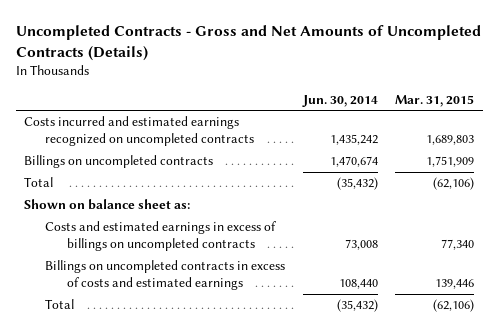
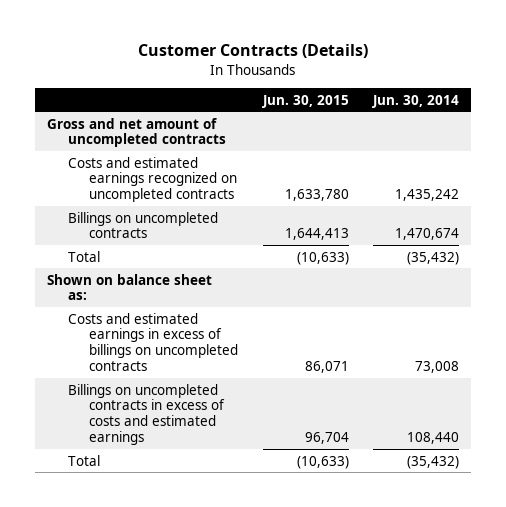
[15,25,481,62] Uncompleted Contracts - Gross and Net Amounts of Uncompleted Contracts (Details) -> [138,43,369,58] Customer Contracts (Details)
[395,94,475,107] Mar. 31, 2015 -> none
none -> [261,94,349,108] Jun. 30, 2015
none -> [46,117,227,148] Gross and net amount of uncompleted contracts
[24,116,255,147] Costs incurred and estimated earnings recognized on uncompleted contracts -> [68,156,238,203] Costs and estimated earnings recognized on uncompleted contracts

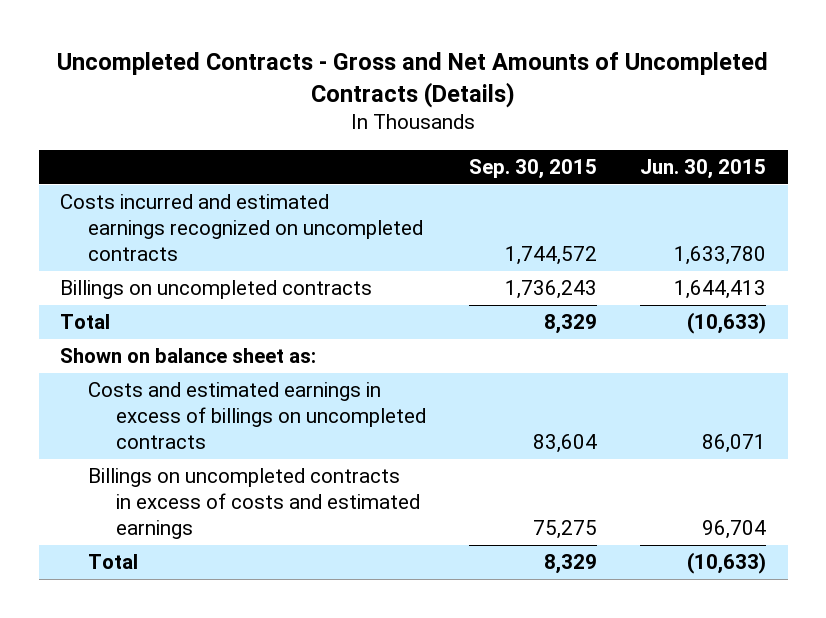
[138,43,369,58] Customer Contracts (Details) -> [57,52,769,108] Uncompleted Contracts - Gross and Net Amounts of Uncompleted Contracts (Details)
[372,94,460,108] Jun. 30, 2014 -> none
none -> [469,159,598,180] Sep. 30, 2015
[46,117,227,148] Gross and net amount of uncompleted contracts -> none
[68,156,238,203] Costs and estimated earnings recognized on uncompleted contracts -> [60,194,424,262] Costs incurred and estimated earnings recognized on uncompleted contracts

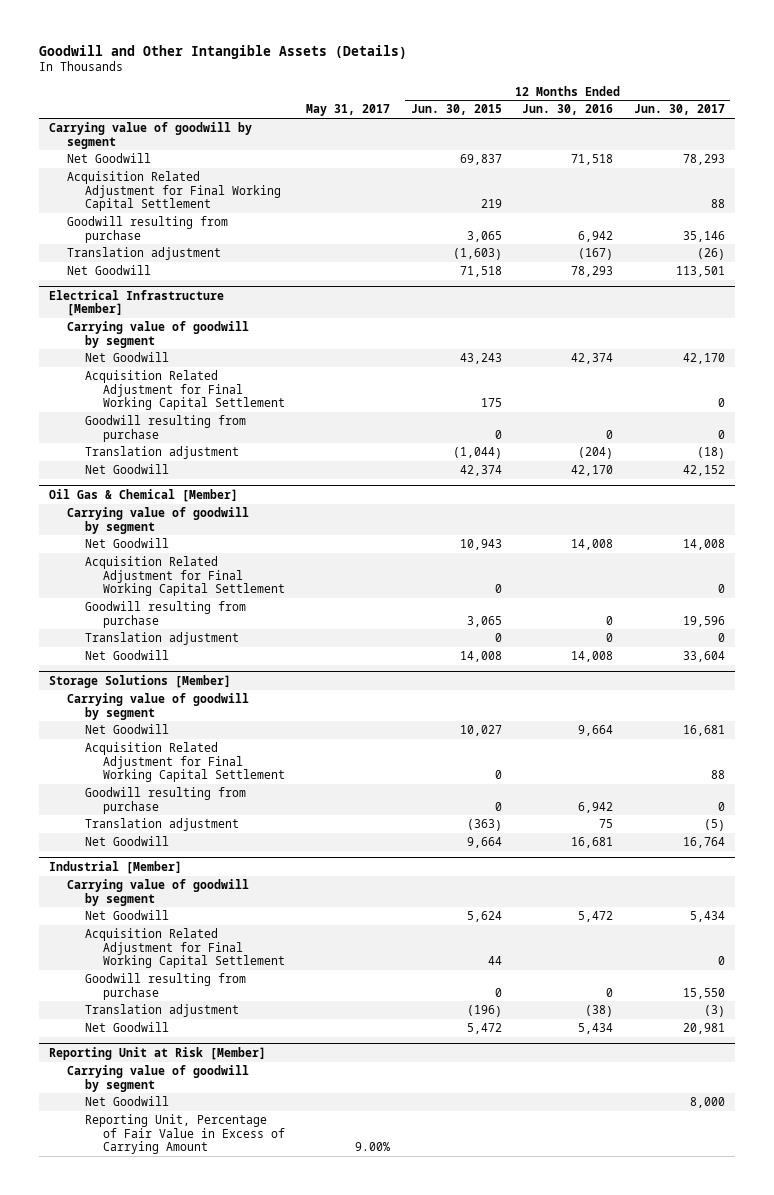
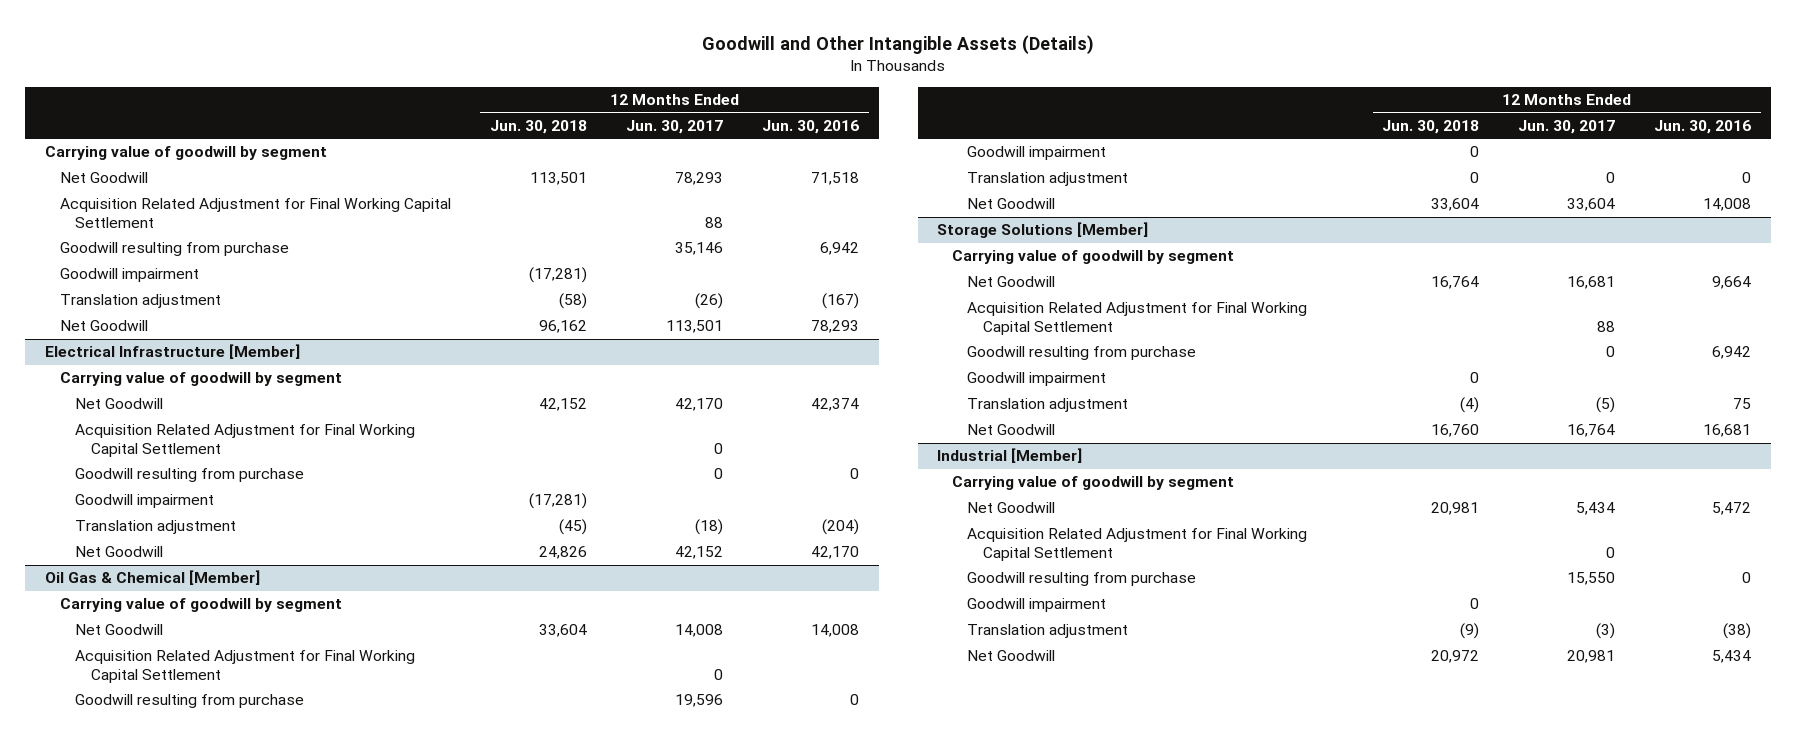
[305,104,390,117] May 31, 2017 -> none
[410,104,502,116] Jun. 30, 2015 -> none
none -> [490,119,588,134] Jun. 30, 2018
none -> [60,268,200,283] Goodwill impairment
none -> [75,494,215,509] Goodwill impairment
none -> [967,146,1107,161] Goodwill impairment
none -> [967,372,1107,387] Goodwill impairment
none -> [967,598,1107,613] Goodwill impairment
[48,1046,266,1060] Reporting Unit at Risk [Member] -> none
[66,1064,249,1092] Carrying value of goodwill by segment -> none
[84,1095,169,1106] Net Goodwill -> none
[84,1113,286,1155] Reporting Unit, Percentage of Fair Value in Excess of Carrying Amount -> none

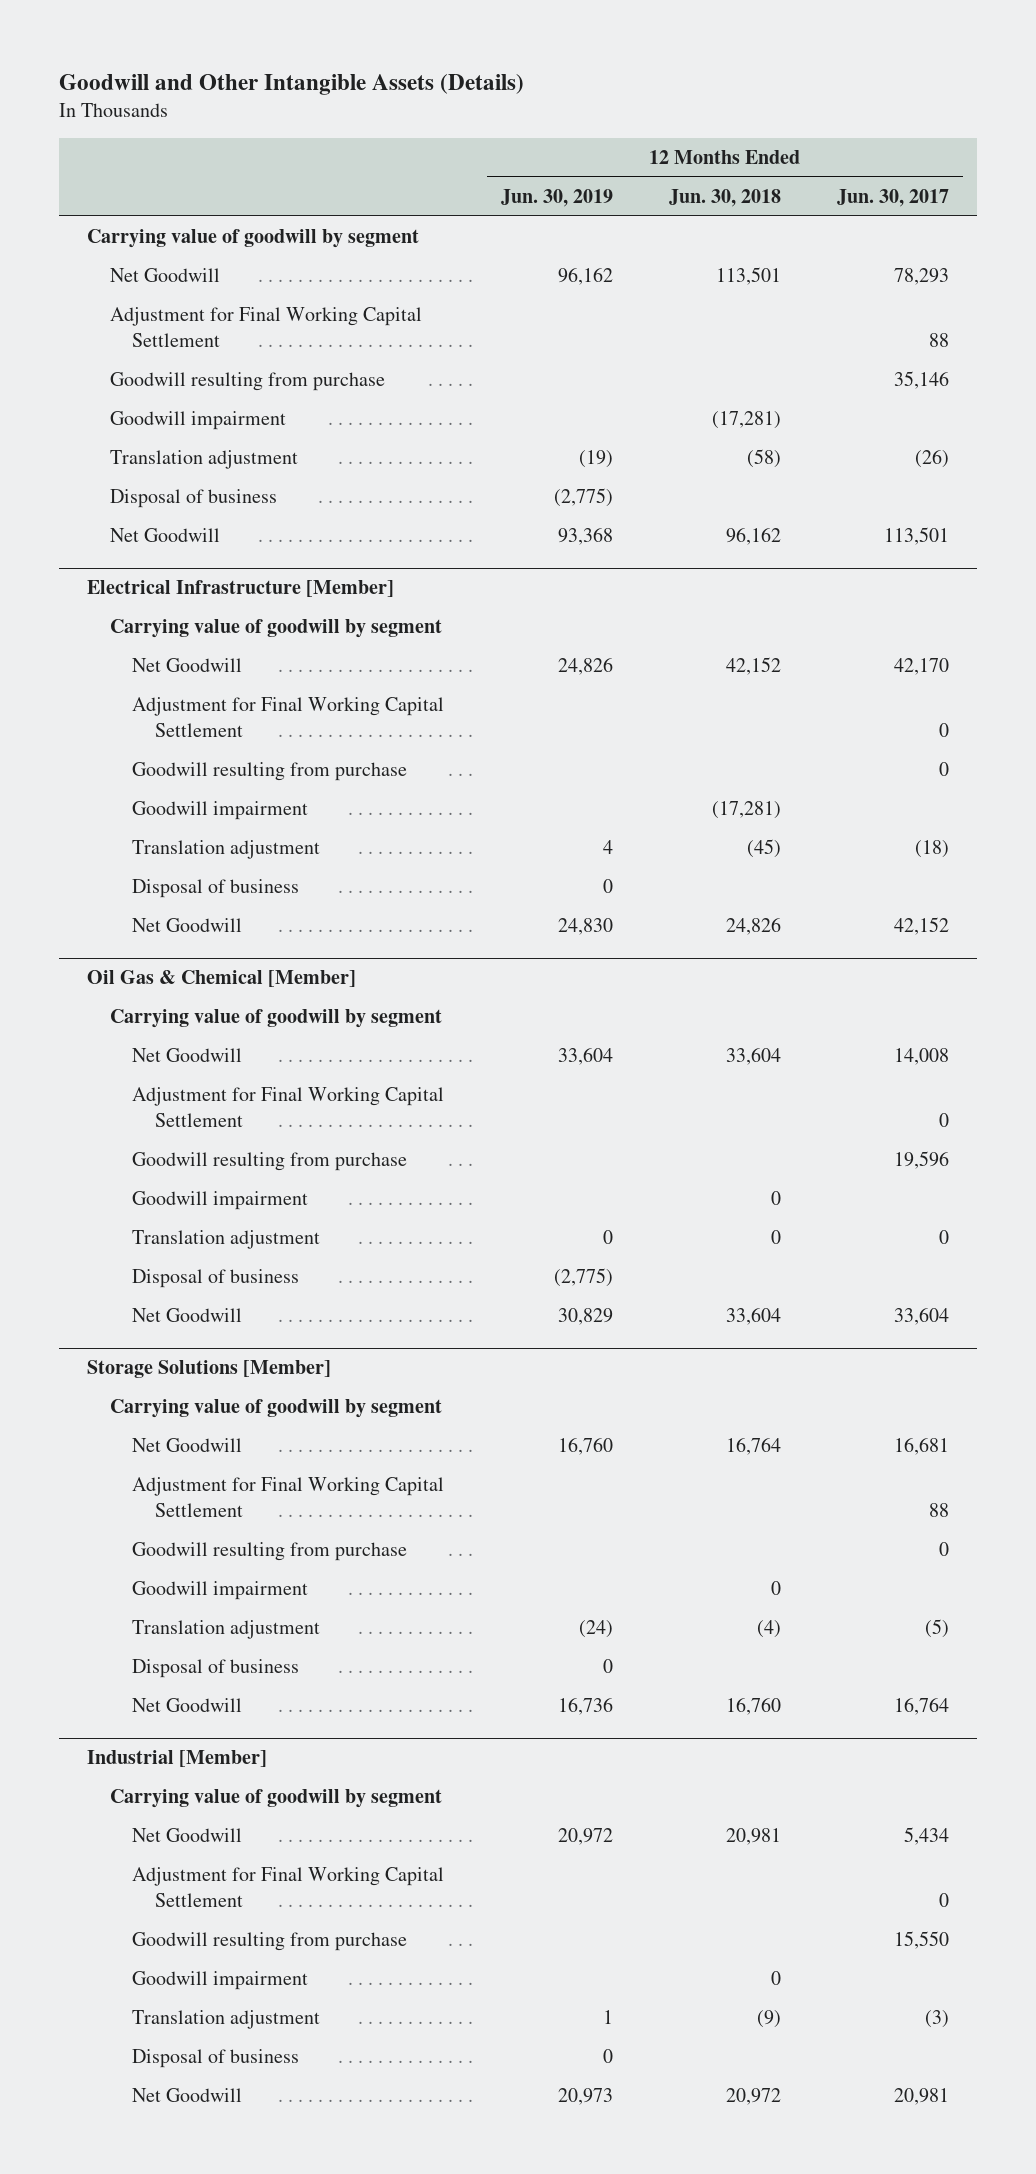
[762,119,860,134] Jun. 30, 2016 -> none
none -> [500,188,613,207] Jun. 30, 2019
[60,198,452,228] Acquisition Related Adjustment for Final Working Capital Settlement -> [109,307,422,348] Adjustment for Final Working Capital Settlement
none -> [109,489,277,509] Disposal of business
[75,424,416,457] Acquisition Related Adjustment for Final Working Capital Settlement -> [132,697,445,738] Adjustment for Final Working Capital Settlement
none -> [132,879,300,899] Disposal of business
[75,650,416,683] Acquisition Related Adjustment for Final Working Capital Settlement -> [132,1087,445,1128] Adjustment for Final Working Capital Settlement
none -> [132,1269,300,1289] Disposal of business
[967,302,1308,335] Acquisition Related Adjustment for Final Working Capital Settlement -> [132,1477,445,1518] Adjustment for Final Working Capital Settlement
none -> [132,1659,300,1679] Disposal of business
[967,528,1308,561] Acquisition Related Adjustment for Final Working Capital Settlement -> [132,1867,445,1908] Adjustment for Final Working Capital Settlement
none -> [132,2049,300,2069] Disposal of business

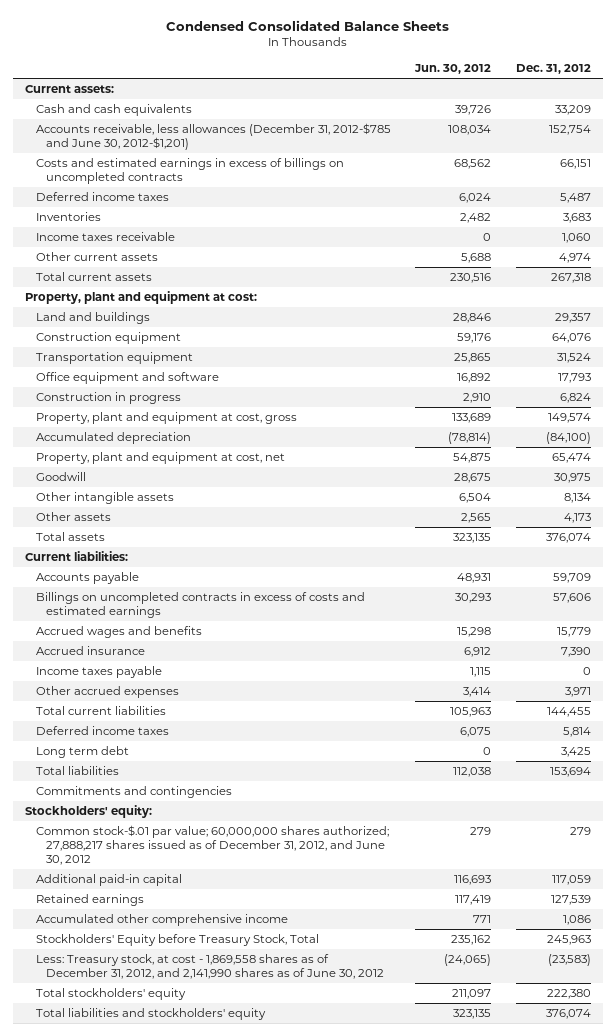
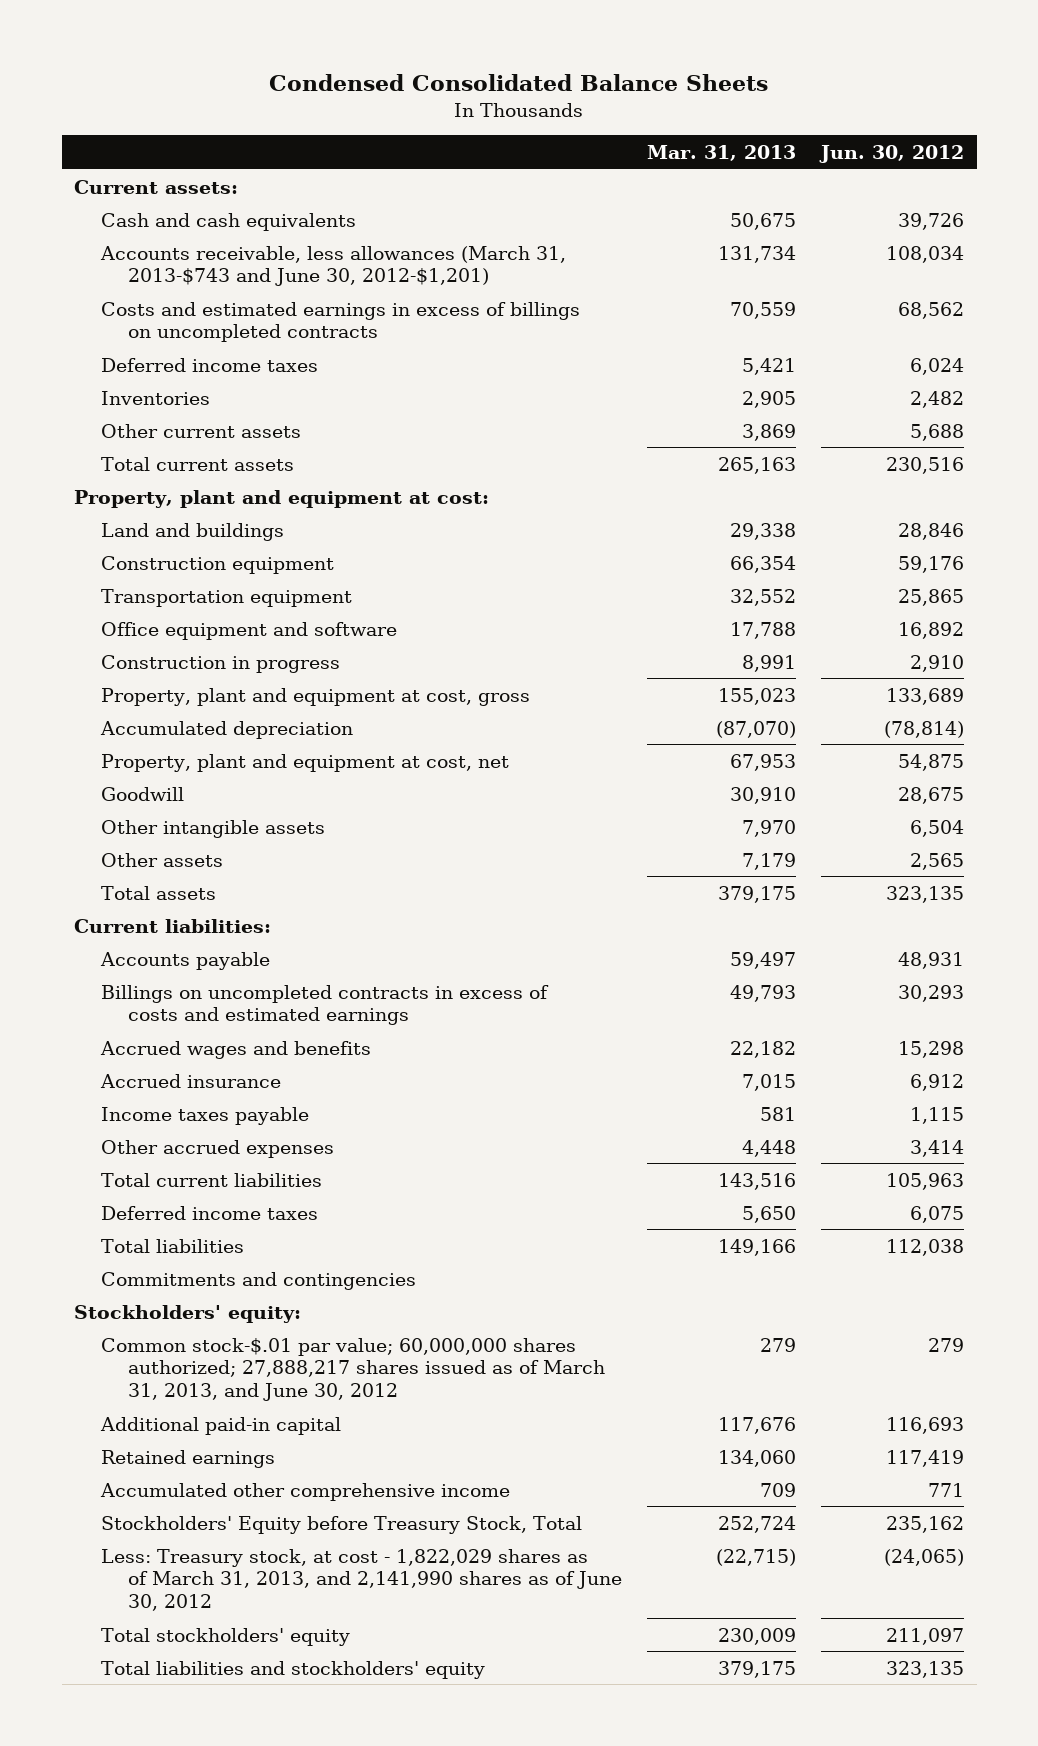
[515,64,591,75] Dec. 31, 2012 -> none
none -> [647,145,797,162] Mar. 31, 2013
[35,123,391,151] Accounts receivable, less allowances (December 31, 2012-$785 and June 30, 2012-$1,201) -> [100,245,567,287] Accounts receivable, less allowances (March 31, 2013-$743 and June 30, 2012-$1,201)
[35,232,175,242] Income taxes receivable -> none
[35,746,129,759] Long term debt -> none
[35,825,389,866] Common stock-$.01 par value; 60,000,000 shares authorized; 27,888,217 shares issued as of December 31, 2012, and June 30, 2012 -> [101,1337,606,1402] Common stock-$.01 par value; 60,000,000 shares authorized; 27,888,217 shares issued as of March 31, 2013, and June 30, 2012
[35,954,385,980] Less: Treasury stock, at cost - 1,869,558 shares as of December 31, 2012, and 2,141,990 shares as of June 30, 2012 -> [101,1548,623,1612] Less: Treasury stock, at cost - 1,822,029 shares as of March 31, 2013, and 2,141,990 shares as of June 30, 2012

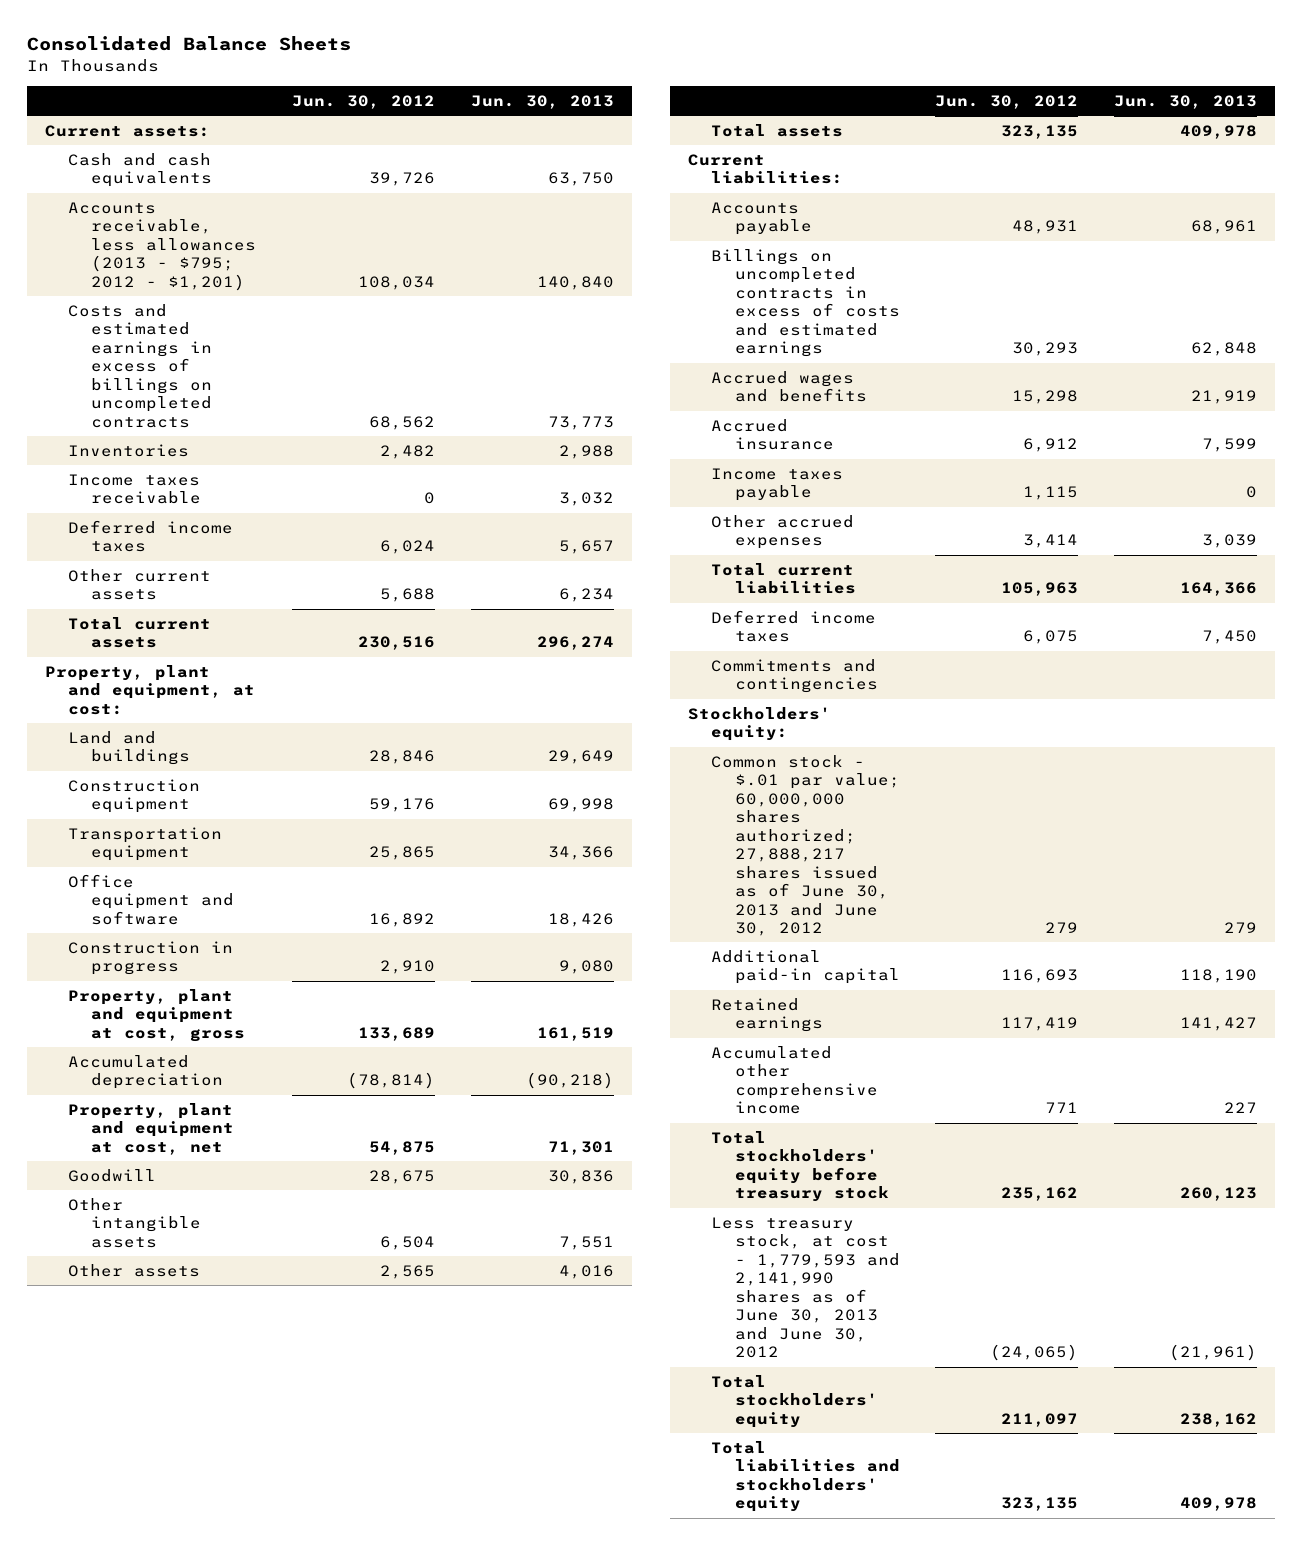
[269,74,769,92] Condensed Consolidated Balance Sheets -> [26,36,351,52] Consolidated Balance Sheets
[647,145,797,162] Mar. 31, 2013 -> none
none -> [471,94,615,109] Jun. 30, 2013
[100,245,567,287] Accounts receivable, less allowances (March 31, 2013-$743 and June 30, 2012-$1,201) -> [68,201,257,291] Accounts receivable, less allowances (2013 - $795; 2012 - $1,201)
none -> [68,473,202,505] Income taxes receivable
[101,357,319,372] Deferred income taxes -> [68,519,234,553] Deferred income taxes
[74,489,490,508] Property, plant and equipment at cost: -> [44,664,256,715] Property, plant and equipment, at cost:
[101,1238,245,1253] Total liabilities -> none
[101,1337,606,1402] Common stock-$.01 par value; 60,000,000 shares authorized; 27,888,217 shares issued as of March 31, 2013, and June 30, 2012 -> [711,754,900,936] Common stock - $.01 par value; 60,000,000 shares authorized; 27,888,217 shares issued as of June 30, 2013 and June 30, 2012
[101,1515,583,1534] Stockholders' Equity before Treasury Stock, Total -> [711,1130,889,1203] Total stockholders' equity before treasury stock
[101,1548,623,1612] Less: Treasury stock, at cost - 1,822,029 shares as of March 31, 2013, and 2,141,990 shares as of June 30, 2012 -> [711,1216,900,1359] Less treasury stock, at cost - 1,779,593 and 2,141,990 shares as of June 30, 2013 and June 30, 2012

